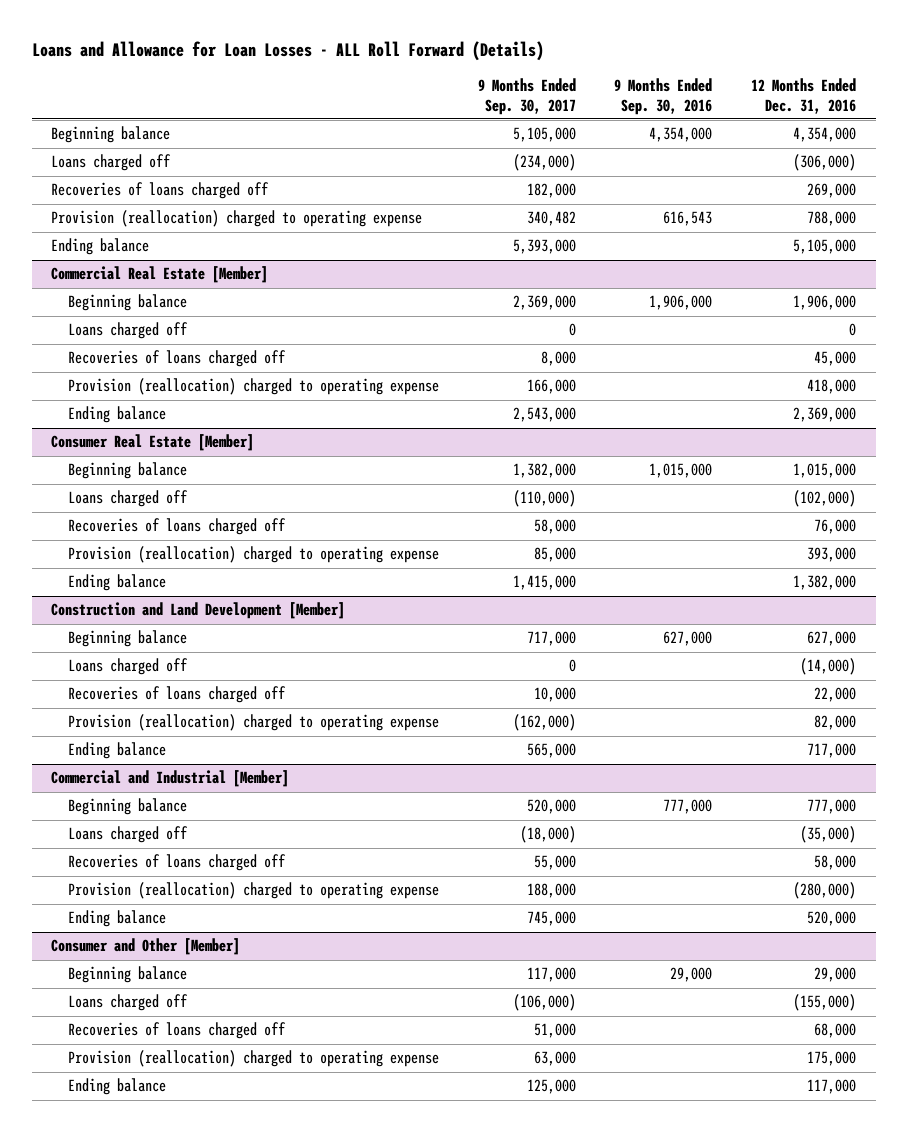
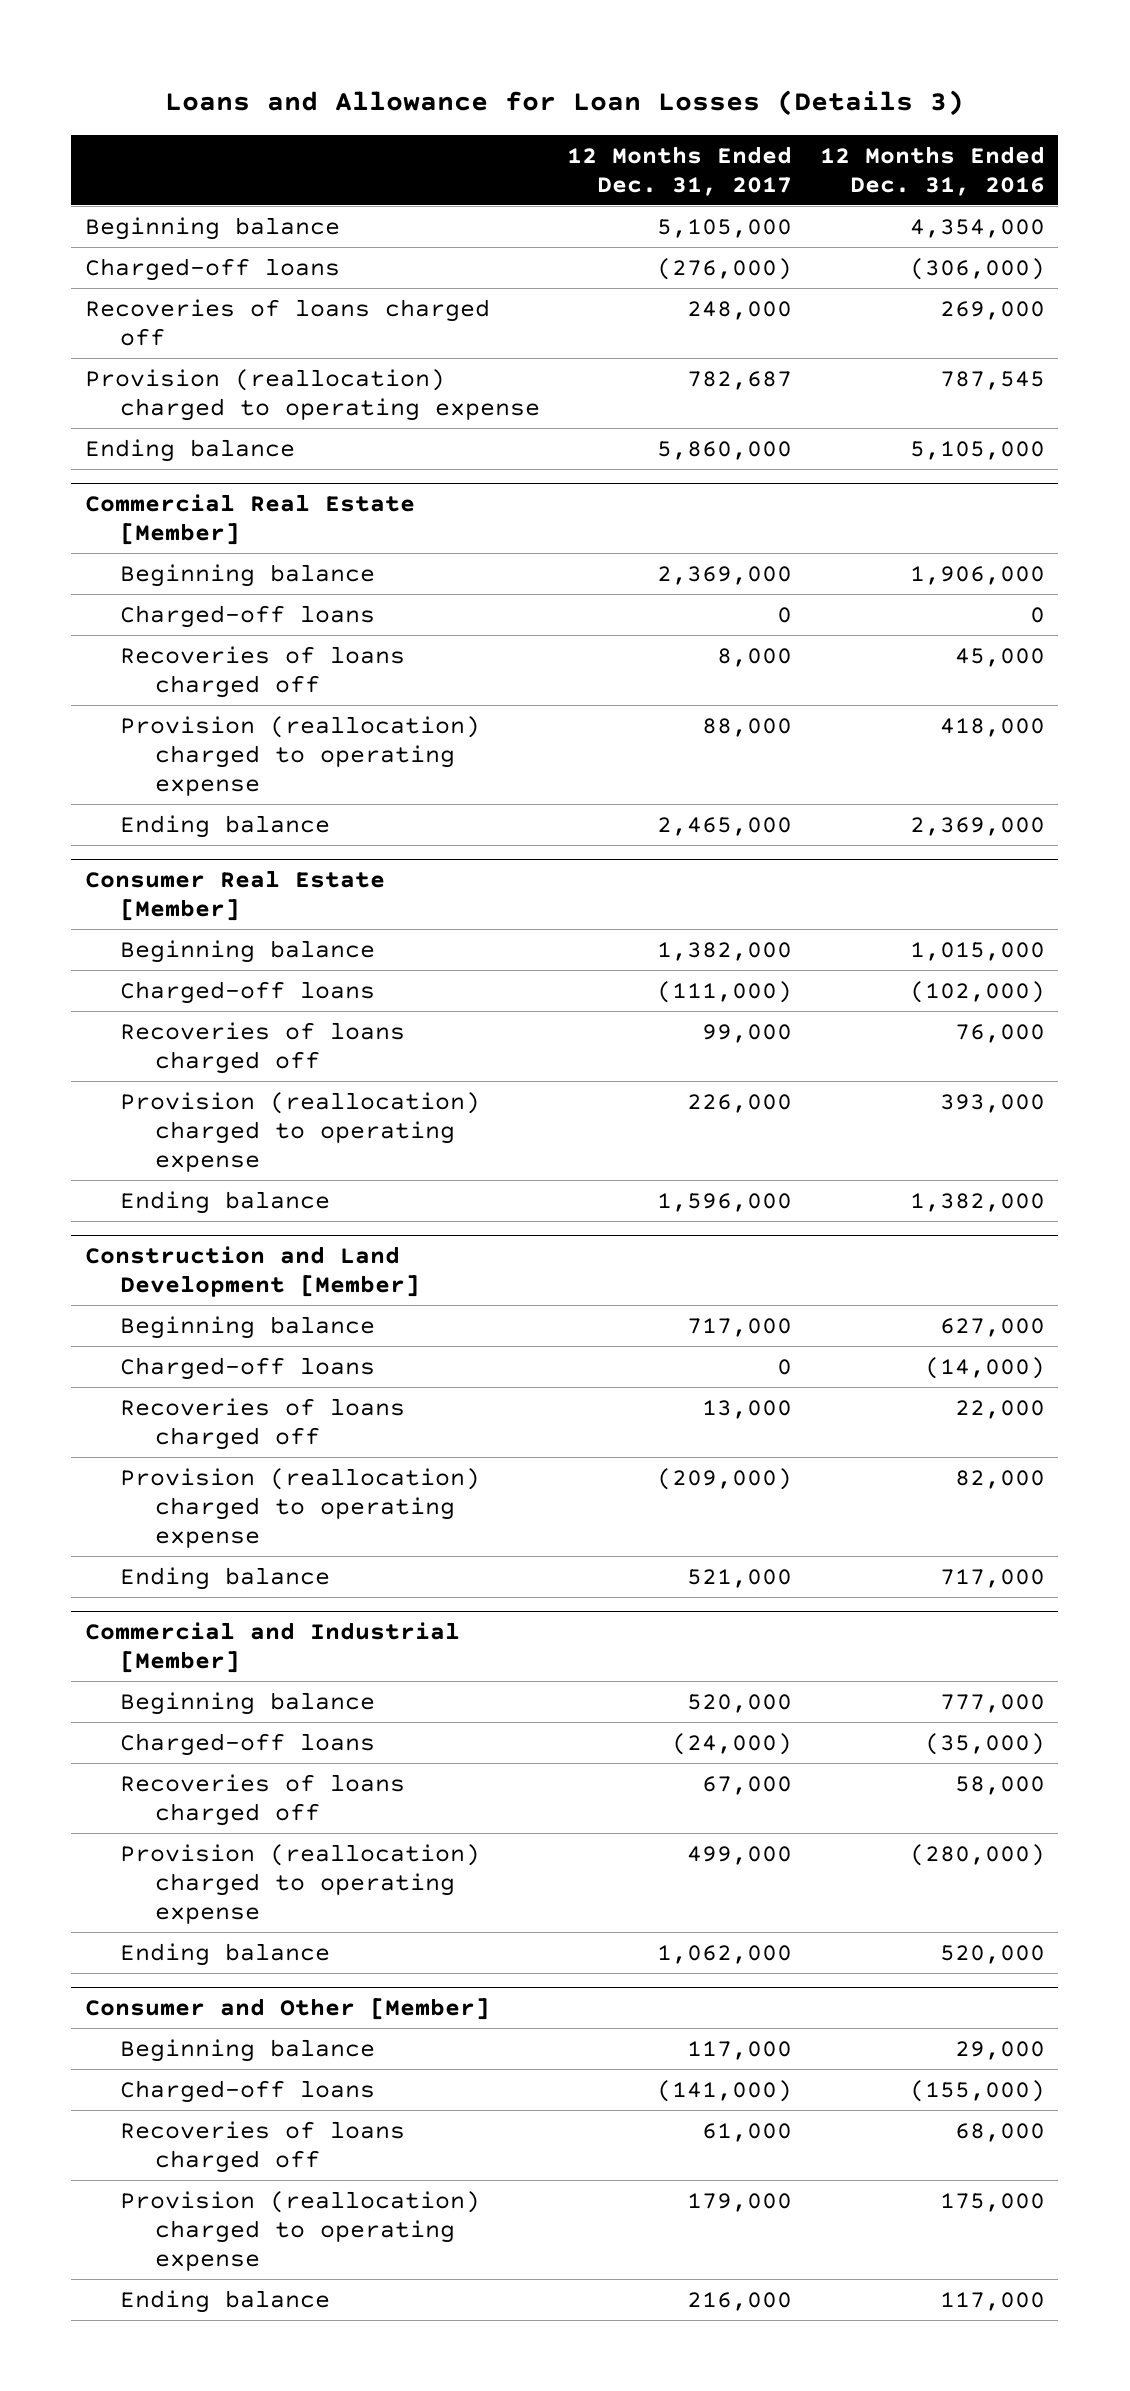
[31,41,544,62] Loans and Allowance for Loan Losses - ALL Roll Forward (Details) -> [164,90,964,117] Loans and Allowance for Loan Losses (Details 3)
[477,78,576,115] 9 Months Ended Sep. 30, 2017 -> none
[614,78,713,115] 9 Months Ended Sep. 30, 2016 -> none
none -> [567,145,793,196] 12 Months Ended Dec. 31, 2017
[51,154,172,172] Loans charged off -> [85,257,341,281] Charged-off loans
[807,211,857,227] 788,000 -> [939,370,1045,390] 787,545
[67,322,188,340] Loans charged off -> [120,604,376,628] Charged-off loans
[67,490,188,508] Loans charged off -> [120,980,376,1004] Charged-off loans
[67,658,188,676] Loans charged off -> [120,1356,376,1380] Charged-off loans
[67,826,188,844] Loans charged off -> [120,1732,376,1756] Charged-off loans
[67,994,188,1012] Loans charged off -> [120,2079,376,2103] Charged-off loans

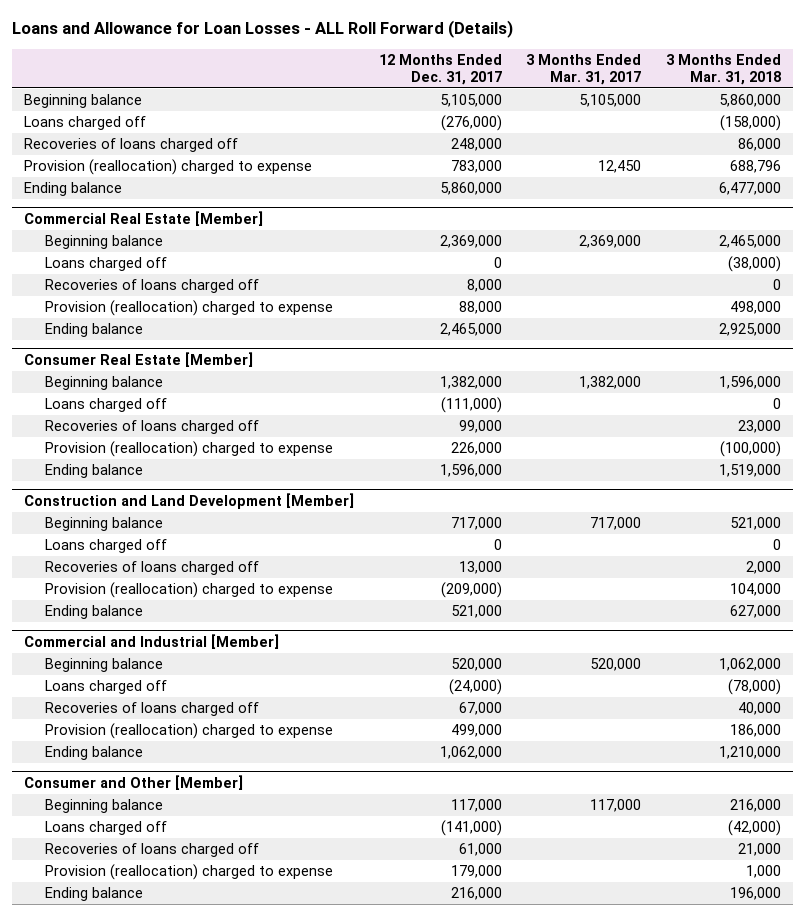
[164,90,964,117] Loans and Allowance for Loan Losses (Details 3) -> [11,20,513,39] Loans and Allowance for Loan Losses - ALL Roll Forward (Details)
[819,145,1045,196] 12 Months Ended Dec. 31, 2016 -> none
none -> [526,54,642,85] 3 Months Ended Mar. 31, 2017
none -> [665,54,781,85] 3 Months Ended Mar. 31, 2018
[85,257,341,281] Charged-off loans -> [24,116,147,131] Loans charged off
[85,368,541,421] Provision (reallocation) charged to operating expense -> [24,159,313,176] Provision (reallocation) charged to expense
[687,370,793,390] 782,687 -> [450,160,502,174] 783,000
[120,604,376,628] Charged-off loans -> [45,257,168,272] Loans charged off
[120,715,481,796] Provision (reallocation) charged to operating expense -> [45,300,334,317] Provision (reallocation) charged to expense
[120,980,376,1004] Charged-off loans -> [45,398,168,413] Loans charged off
[120,1091,481,1172] Provision (reallocation) charged to operating expense -> [45,441,334,458] Provision (reallocation) charged to expense
[120,1356,376,1380] Charged-off loans -> [45,539,168,554] Loans charged off
[120,1467,481,1548] Provision (reallocation) charged to operating expense -> [45,582,334,599] Provision (reallocation) charged to expense
[120,1732,376,1756] Charged-off loans -> [45,680,168,695] Loans charged off
[120,1843,481,1924] Provision (reallocation) charged to operating expense -> [45,723,334,740] Provision (reallocation) charged to expense
[120,2079,376,2103] Charged-off loans -> [45,821,168,836] Loans charged off
[120,2190,481,2271] Provision (reallocation) charged to operating expense -> [45,864,334,881] Provision (reallocation) charged to expense

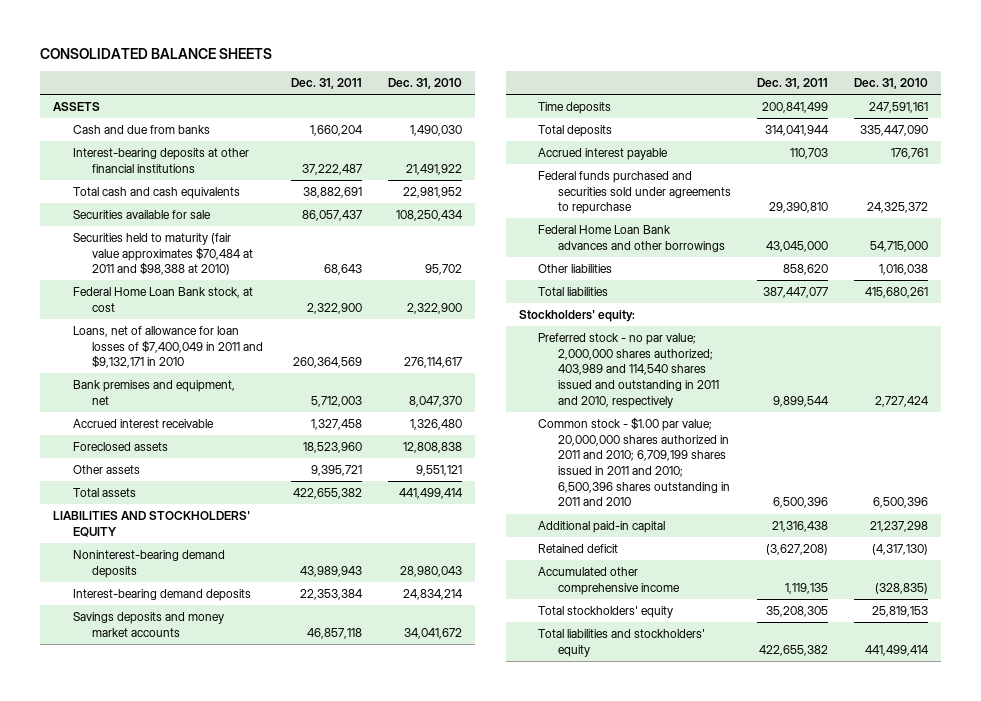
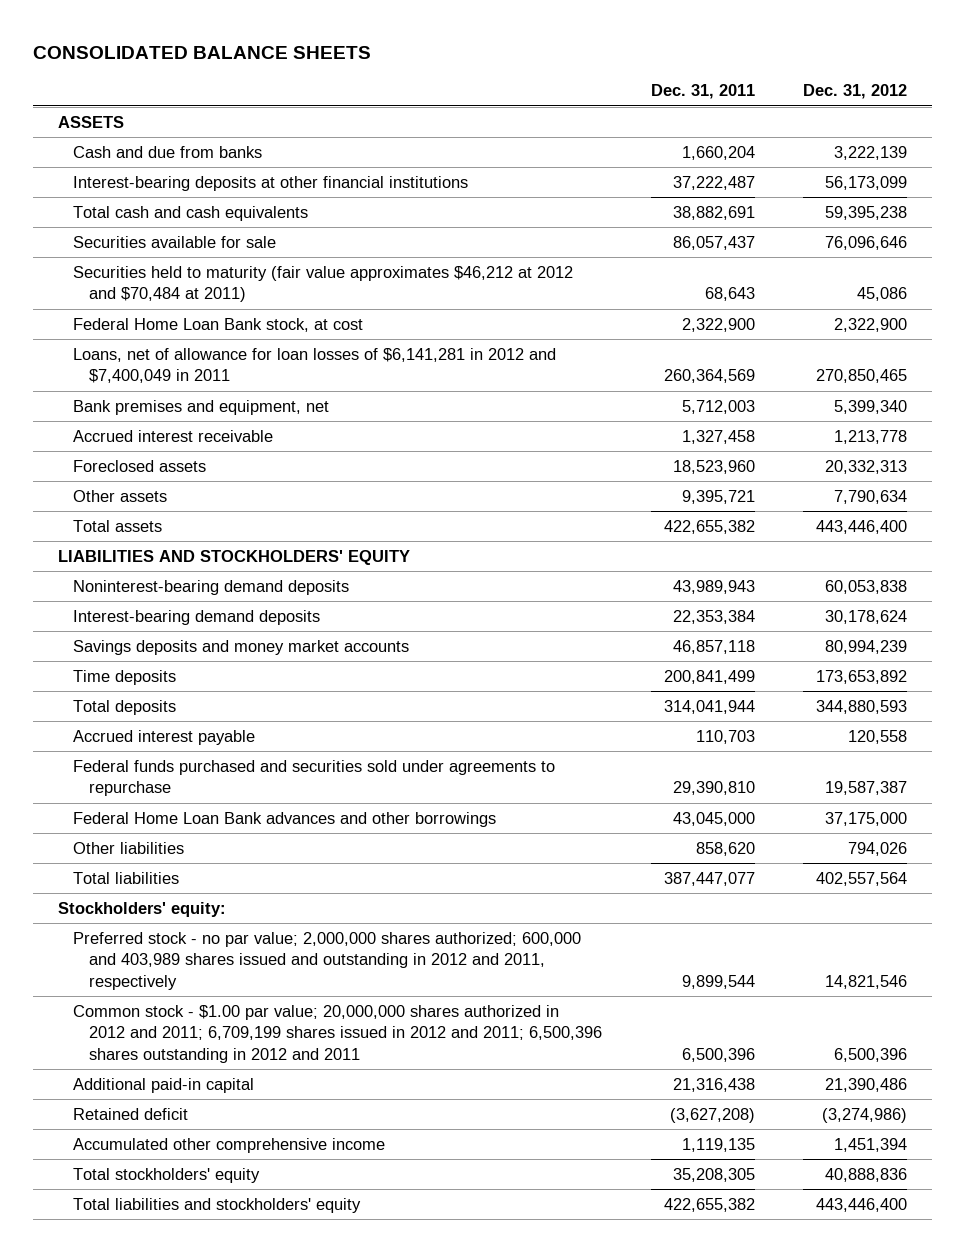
[388,78,463,90] Dec. 31, 2010 -> none
none -> [803,84,908,100] Dec. 31, 2012
[72,232,254,276] Securities held to maturity (fair value approximates $70,484 at 2011 and $98,388 at 2010) -> [73,265,574,303] Securities held to maturity (fair value approximates $46,212 at 2012 and $70,484 at 2011)
[72,325,264,369] Loans, net of allowance for loan losses of $7,400,049 in 2011 and $9,132,171 in 2010 -> [73,347,557,384] Loans, net of allowance for loan losses of $6,141,281 in 2012 and $7,400,049 in 2011
[538,332,719,408] Preferred stock - no par value; 2,000,000 shares authorized; 403,989 and 114,540 shares issued and outstanding in 2011 and 2010, respectively -> [73,931,582,990] Preferred stock - no par value; 2,000,000 shares authorized; 600,000 and 403,989 shares issued and outstanding in 2012 and 2011, respectively
[538,416,730,507] Common stock - $1.00 par value; 20,000,000 shares authorized in 2011 and 2010; 6,709,199 shares issued in 2011 and 2010; 6,500,396 shares outstanding in 2011 and 2010 -> [73,1004,602,1063] Common stock - $1.00 par value; 20,000,000 shares authorized in 2012 and 2011; 6,709,199 shares issued in 2012 and 2011; 6,500,396 shares outstanding in 2012 and 2011

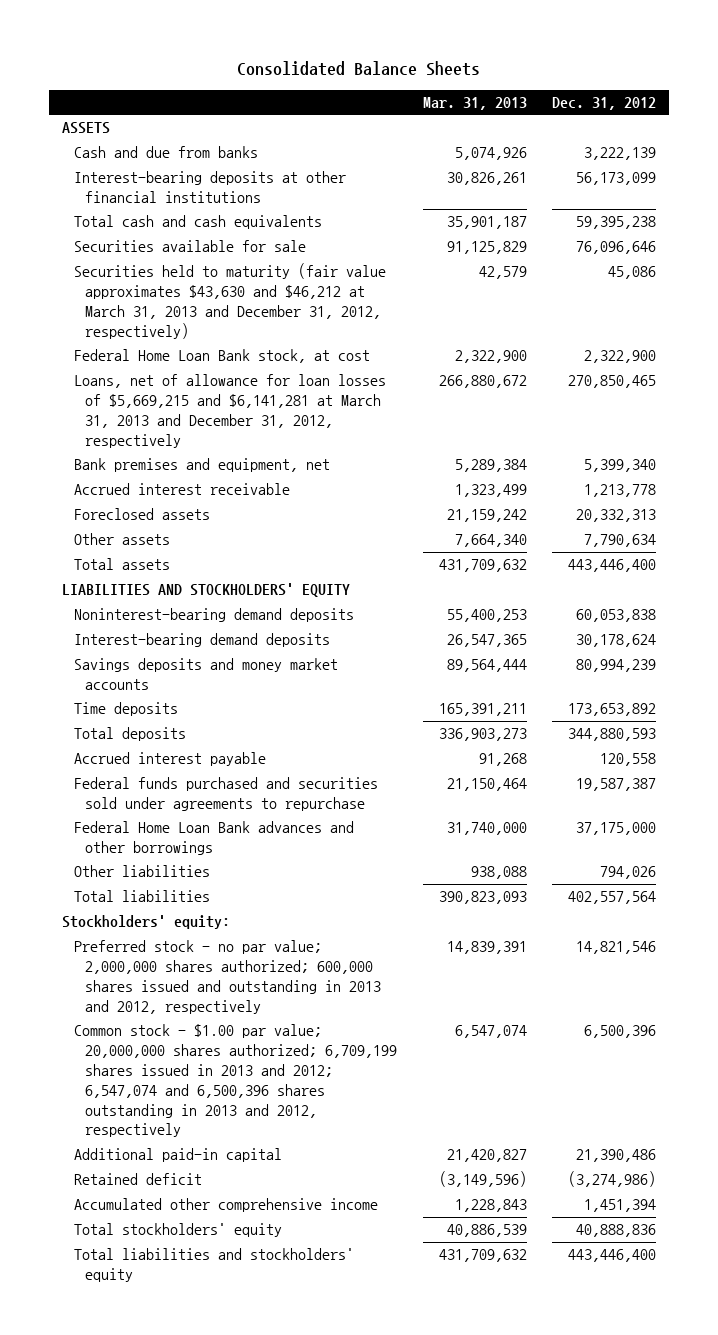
[33,46,372,60] CONSOLIDATED BALANCE SHEETS -> [237,60,481,76] Consolidated Balance Sheets
[650,84,755,100] Dec. 31, 2011 -> none
none -> [422,96,527,110] Mar. 31, 2013
[73,265,574,303] Securities held to maturity (fair value approximates $46,212 at 2012 and $70,484 at 2011) -> [73,263,386,339] Securities held to maturity (fair value approximates $43,630 and $46,212 at March 31, 2013 and December 31, 2012, respectively)
[73,347,557,384] Loans, net of allowance for loan losses of $6,141,281 in 2012 and $7,400,049 in 2011 -> [73,374,386,448] Loans, net of allowance for loan losses of $5,669,215 and $6,141,281 at March 31, 2013 and December 31, 2012, respectively
[73,931,582,990] Preferred stock - no par value; 2,000,000 shares authorized; 600,000 and 403,989 shares issued and outstanding in 2012 and 2011, respectively -> [73,940,382,1014] Preferred stock - no par value; 2,000,000 shares authorized; 600,000 shares issued and outstanding in 2013 and 2012, respectively
[73,1004,602,1063] Common stock - $1.00 par value; 20,000,000 shares authorized in 2012 and 2011; 6,709,199 shares issued in 2012 and 2011; 6,500,396 shares outstanding in 2012 and 2011 -> [73,1024,398,1138] Common stock - $1.00 par value; 20,000,000 shares authorized; 6,709,199 shares issued in 2013 and 2012; 6,547,074 and 6,500,396 shares outstanding in 2013 and 2012, respectively

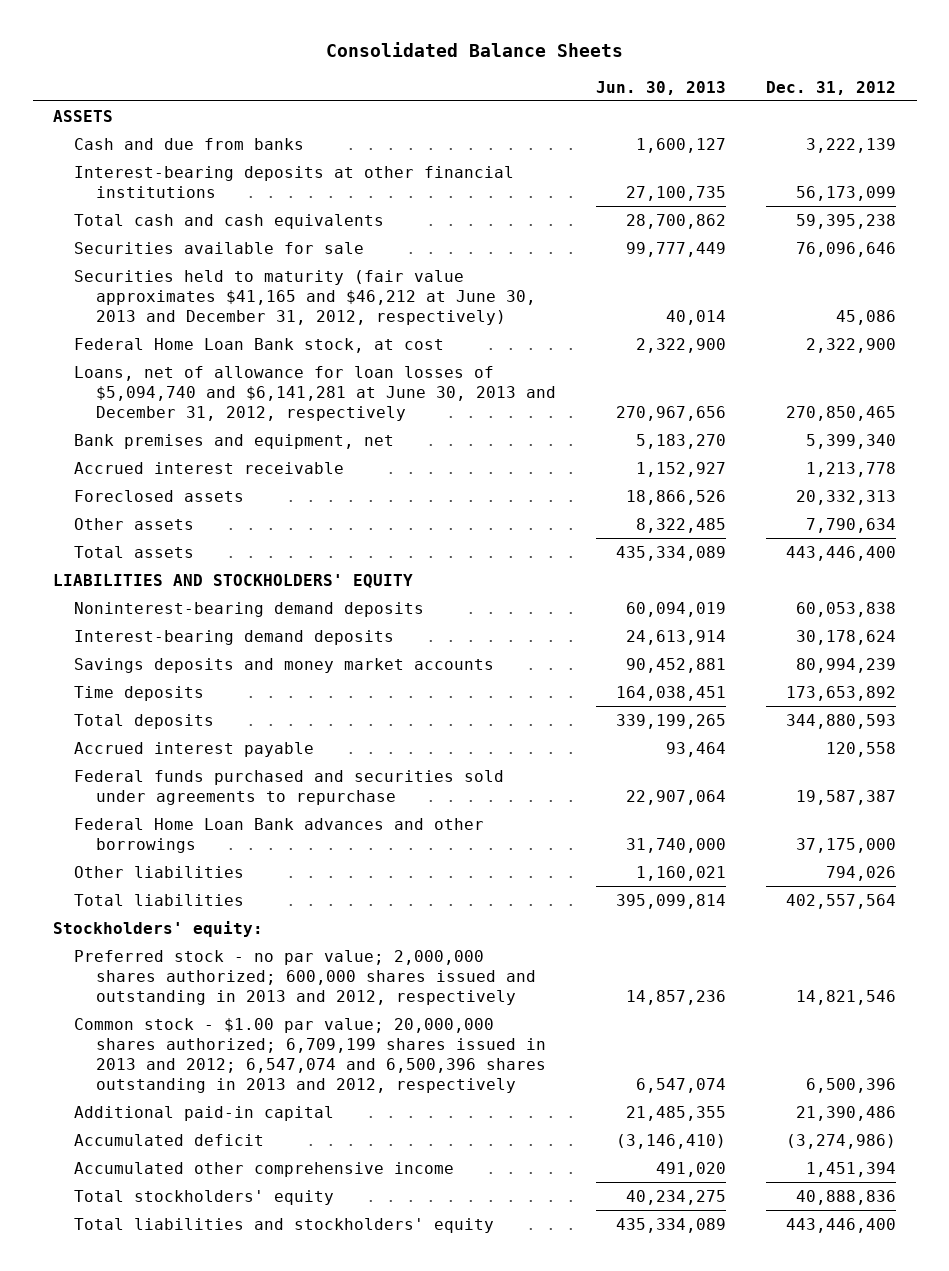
[422,96,527,110] Mar. 31, 2013 -> none
none -> [596,80,727,95] Jun. 30, 2013
[73,263,386,339] Securities held to maturity (fair value approximates $43,630 and $46,212 at March 31, 2013 and December 31, 2012, respectively) -> [74,269,536,325] Securities held to maturity (fair value approximates $41,165 and $46,212 at June 30, 2013 and December 31, 2012, respectively)
[73,374,386,448] Loans, net of allowance for loan losses of $5,669,215 and $6,141,281 at March 31, 2013 and December 31, 2012, respectively -> [74,365,556,421] Loans, net of allowance for loan losses of $5,094,740 and $6,141,281 at June 30, 2013 and December 31, 2012, respectively
[73,1173,202,1186] Retained deficit -> [74,1133,265,1146] Accumulated deficit

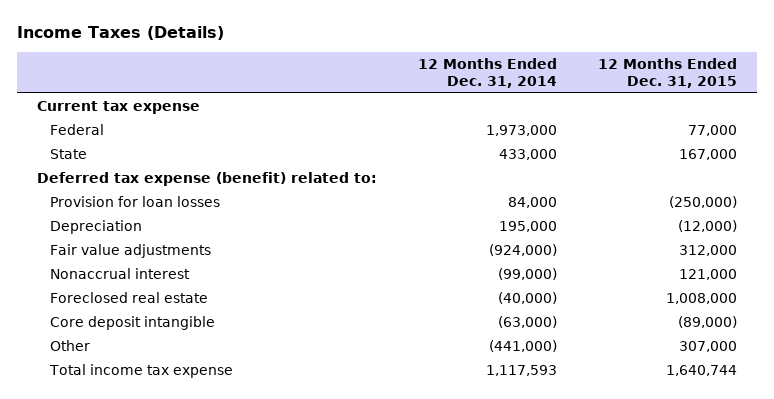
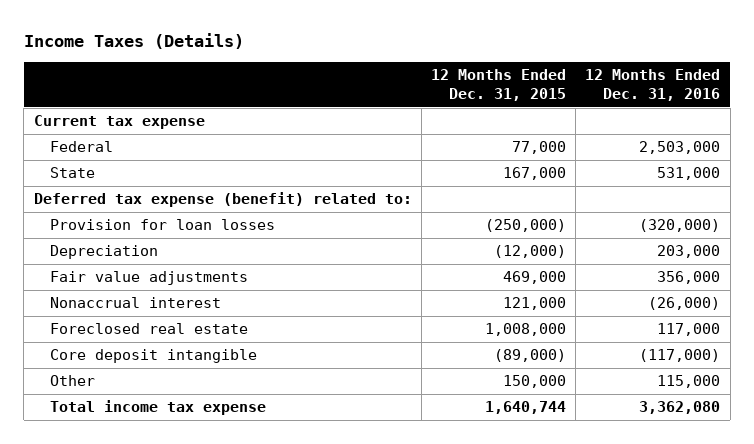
[418,57,558,88] 12 Months Ended Dec. 31, 2014 -> none
none -> [585,69,721,102] 12 Months Ended Dec. 31, 2016
[678,244,737,256] 312,000 -> [503,271,567,285] 469,000
[678,340,737,352] 307,000 -> [503,375,567,389] 150,000

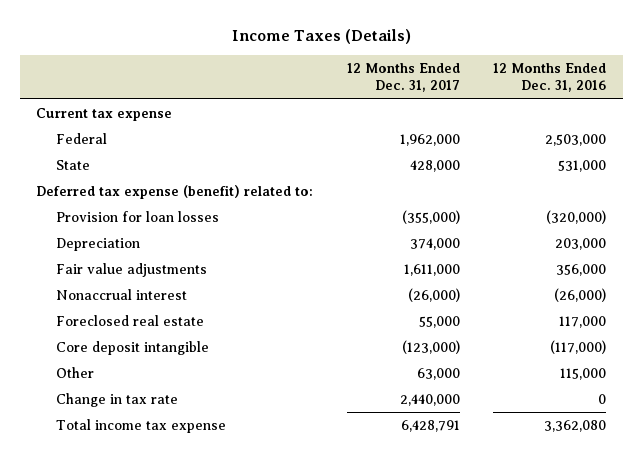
[431,69,567,102] 12 Months Ended Dec. 31, 2015 -> none
none -> [346,63,460,93] 12 Months Ended Dec. 31, 2017
none -> [56,393,179,408] Change in tax rate

